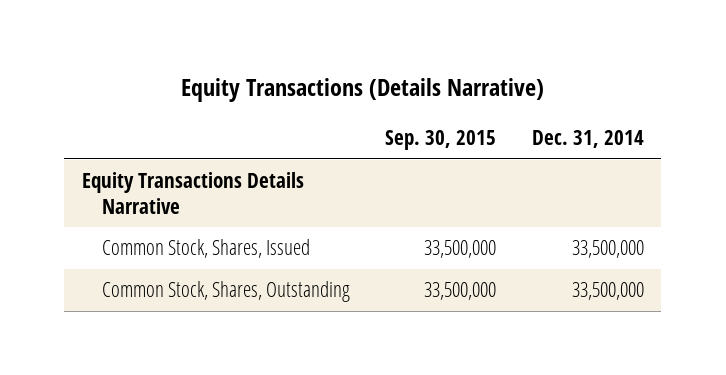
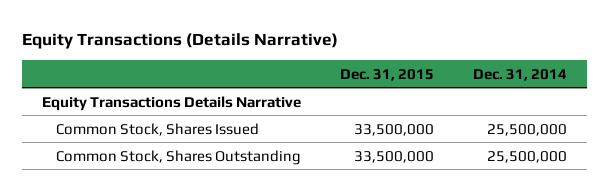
[385,130,497,151] Sep. 30, 2015 -> none
none -> [340,68,435,81] Dec. 31, 2015
[102,239,311,259] Common Stock, Shares, Issued -> [56,122,260,136] Common Stock, Shares Issued
[571,240,644,259] 33,500,000 -> [487,123,568,136] 25,500,000
[102,281,351,303] Common Stock, Shares, Outstanding -> [56,149,302,165] Common Stock, Shares Outstanding
[571,282,644,301] 33,500,000 -> [487,150,568,163] 25,500,000

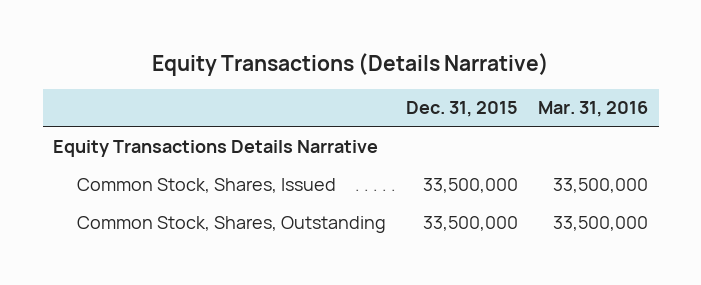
[473,68,568,81] Dec. 31, 2014 -> none
none -> [538,101,649,118] Mar. 31, 2016
[56,122,260,136] Common Stock, Shares Issued -> [76,178,336,194] Common Stock, Shares, Issued
[56,149,302,165] Common Stock, Shares Outstanding -> [76,216,386,234] Common Stock, Shares, Outstanding

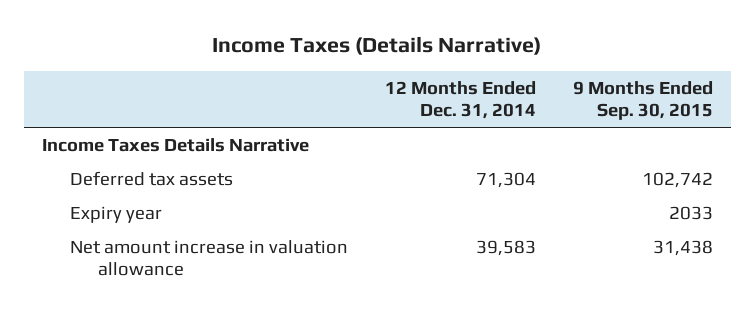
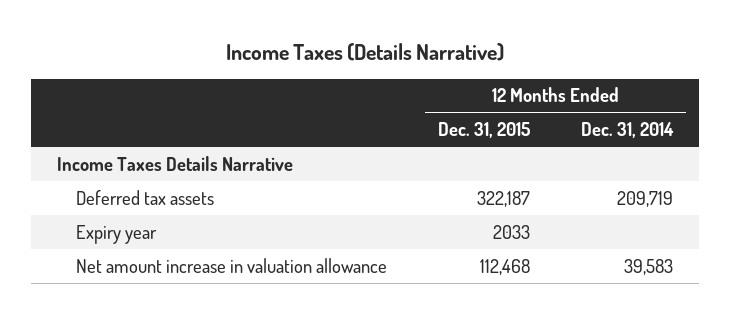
[572,81,713,121] 9 Months Ended Sep. 30, 2015 -> none
none -> [438,122,531,139] Dec. 31, 2015
[475,172,536,189] 71,304 -> [617,190,674,207] 209,719

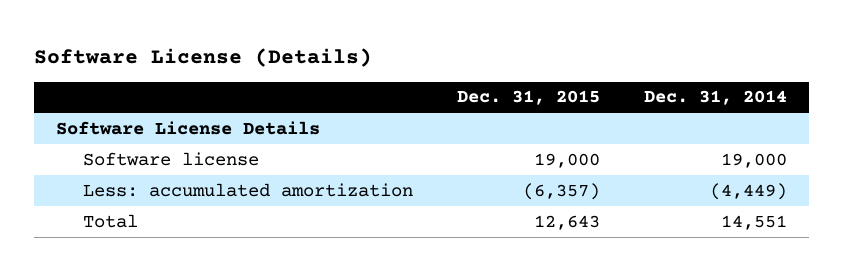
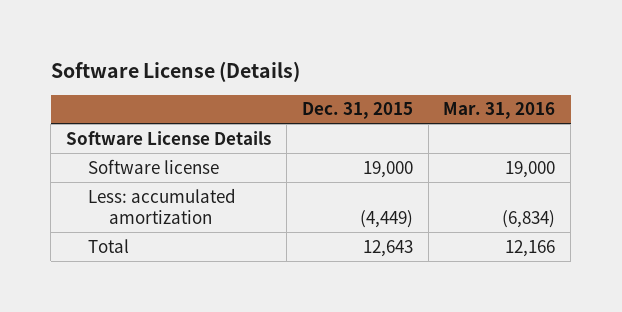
[643,90,787,106] Dec. 31, 2014 -> none
none -> [443,102,556,120] Mar. 31, 2016
[522,182,600,200] (6,357) -> [359,209,413,228] (4,449)

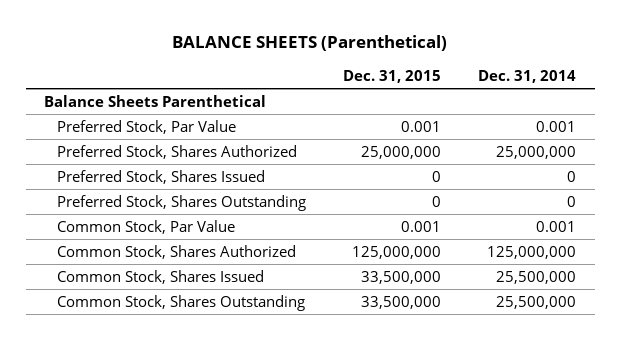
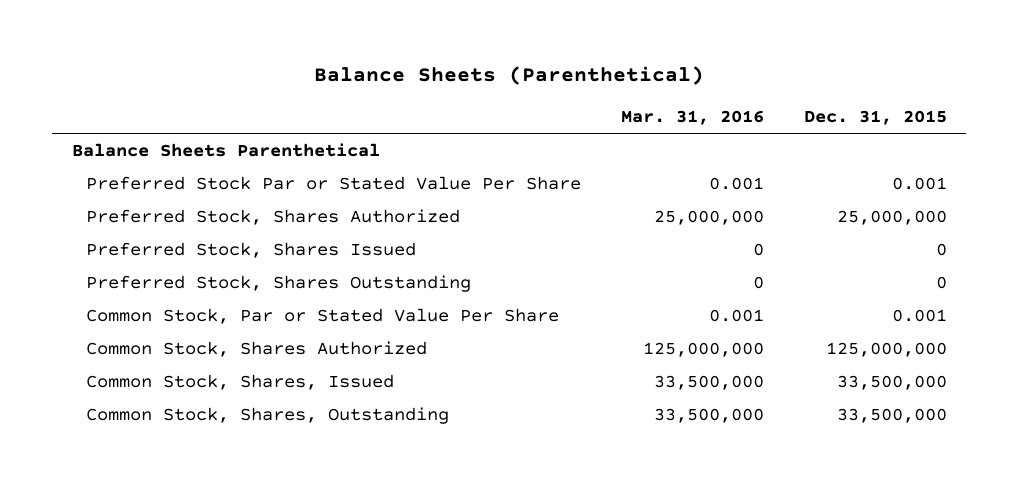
[172,35,448,52] BALANCE SHEETS (Parenthetical) -> [314,66,705,86] Balance Sheets (Parenthetical)
[478,69,577,83] Dec. 31, 2014 -> none
none -> [621,110,765,126] Mar. 31, 2016
[57,119,237,134] Preferred Stock, Par Value -> [86,176,582,191] Preferred Stock Par or Stated Value Per Share
[57,219,236,234] Common Stock, Par Value -> [86,308,560,325] Common Stock, Par or Stated Value Per Share
[57,269,265,284] Common Stock, Shares Issued -> [86,374,395,391] Common Stock, Shares, Issued
[57,294,306,311] Common Stock, Shares Outstanding -> [86,407,450,425] Common Stock, Shares, Outstanding

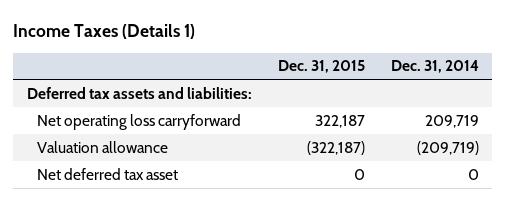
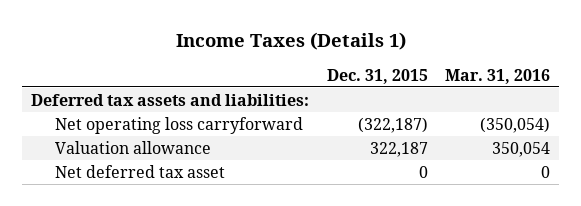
[390,60,479,74] Dec. 31, 2014 -> none
none -> [445,68,551,84] Mar. 31, 2016
[314,114,365,128] 322,187 -> [357,116,428,133] (322,187)
[306,140,365,155] (322,187) -> [369,141,428,157] 322,187

